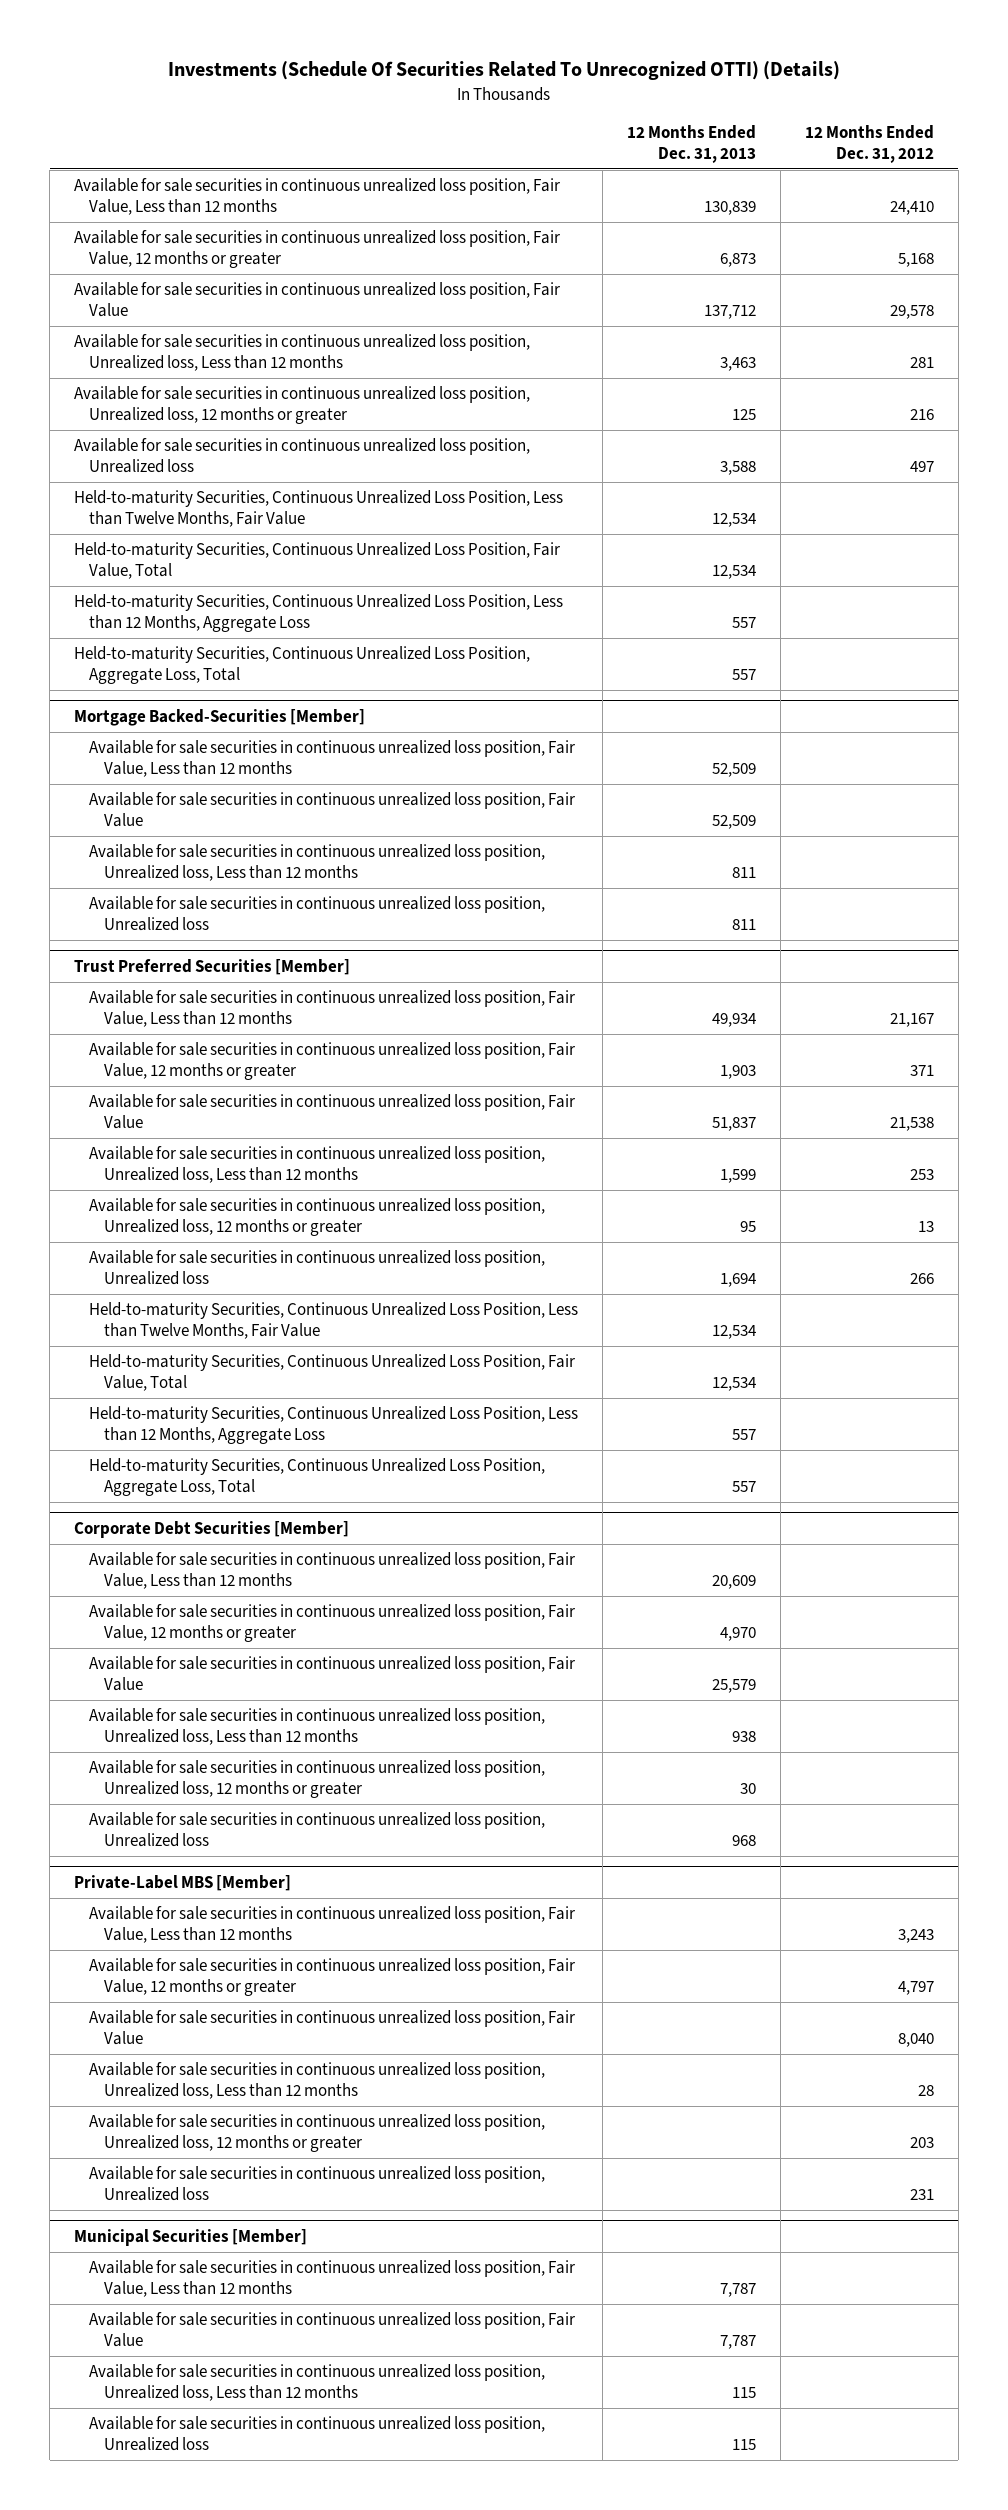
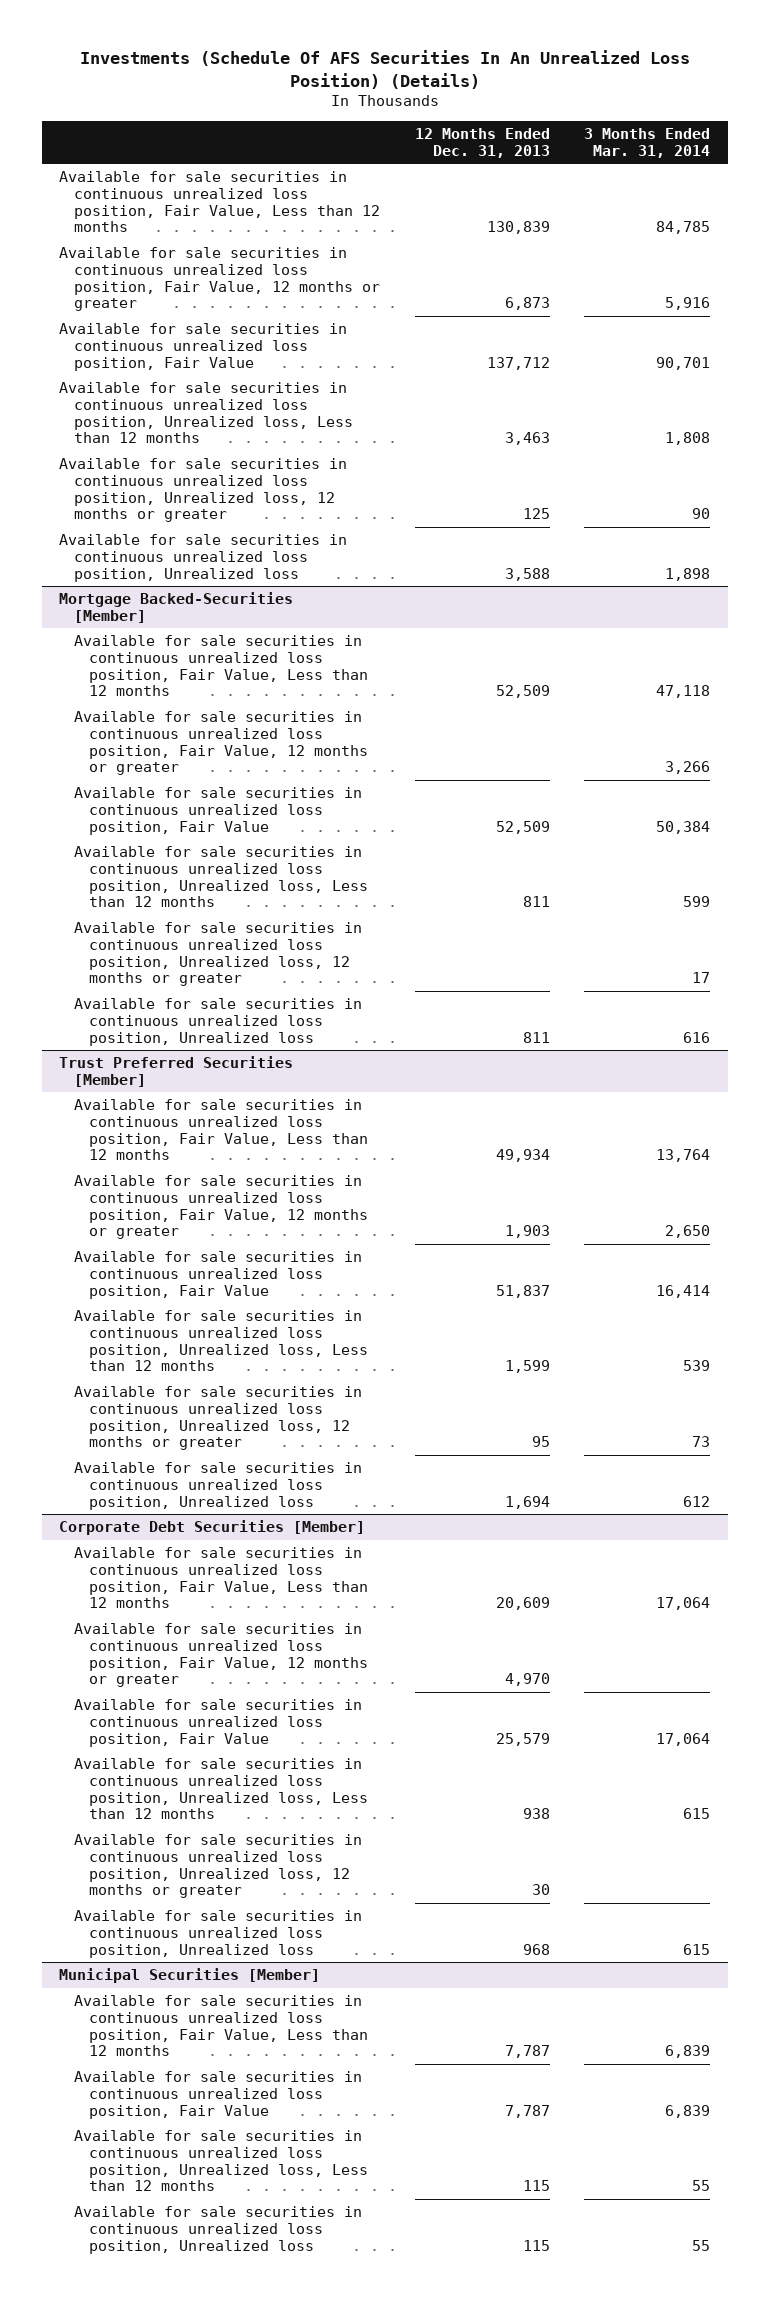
[168,61,841,81] Investments (Schedule Of Securities Related To Unrecognized OTTI) (Details) -> [79,50,690,89] Investments (Schedule Of AFS Securities In An Unrealized Loss Position) (Details)
[804,125,934,163] 12 Months Ended Dec. 31, 2012 -> none
none -> [584,127,711,158] 3 Months Ended Mar. 31, 2014
[74,490,564,527] Held-to-maturity Securities, Continuous Unrealized Loss Position, Less than Twelve Months, Fair Value -> none
[74,542,561,579] Held-to-maturity Securities, Continuous Unrealized Loss Position, Fair Value, Total -> none
[74,594,564,632] Held-to-maturity Securities, Continuous Unrealized Loss Position, Less than 12 Months, Aggregate Loss -> none
[74,646,531,684] Held-to-maturity Securities, Continuous Unrealized Loss Position, Aggregate Loss, Total -> none
none -> [74,711,369,776] Available for sale securities in continuous unrealized loss position, Fair Value, 12 months or greater
none -> [74,922,363,987] Available for sale securities in continuous unrealized loss position, Unrealized loss, 12 months or greater
[89,1302,579,1339] Held-to-maturity Securities, Continuous Unrealized Loss Position, Less than Twelve Months, Fair Value -> none
[89,1354,576,1391] Held-to-maturity Securities, Continuous Unrealized Loss Position, Fair Value, Total -> none
[89,1406,579,1444] Held-to-maturity Securities, Continuous Unrealized Loss Position, Less than 12 Months, Aggregate Loss -> none
[89,1458,546,1496] Held-to-maturity Securities, Continuous Unrealized Loss Position, Aggregate Loss, Total -> none
[74,1874,292,1891] Private-Label MBS [Member] -> none
[89,1906,576,1943] Available for sale securities in continuous unrealized loss position, Fair Value, Less than 12 months -> none
[89,1958,576,1996] Available for sale securities in continuous unrealized loss position, Fair Value, 12 months or greater -> none
[89,2010,576,2045] Available for sale securities in continuous unrealized loss position, Fair Value -> none
[89,2062,546,2099] Available for sale securities in continuous unrealized loss position, Unrealized loss, Less than 12 months -> none
[89,2114,546,2152] Available for sale securities in continuous unrealized loss position, Unrealized loss, 12 months or greater -> none
[89,2166,546,2201] Available for sale securities in continuous unrealized loss position, Unrealized loss -> none

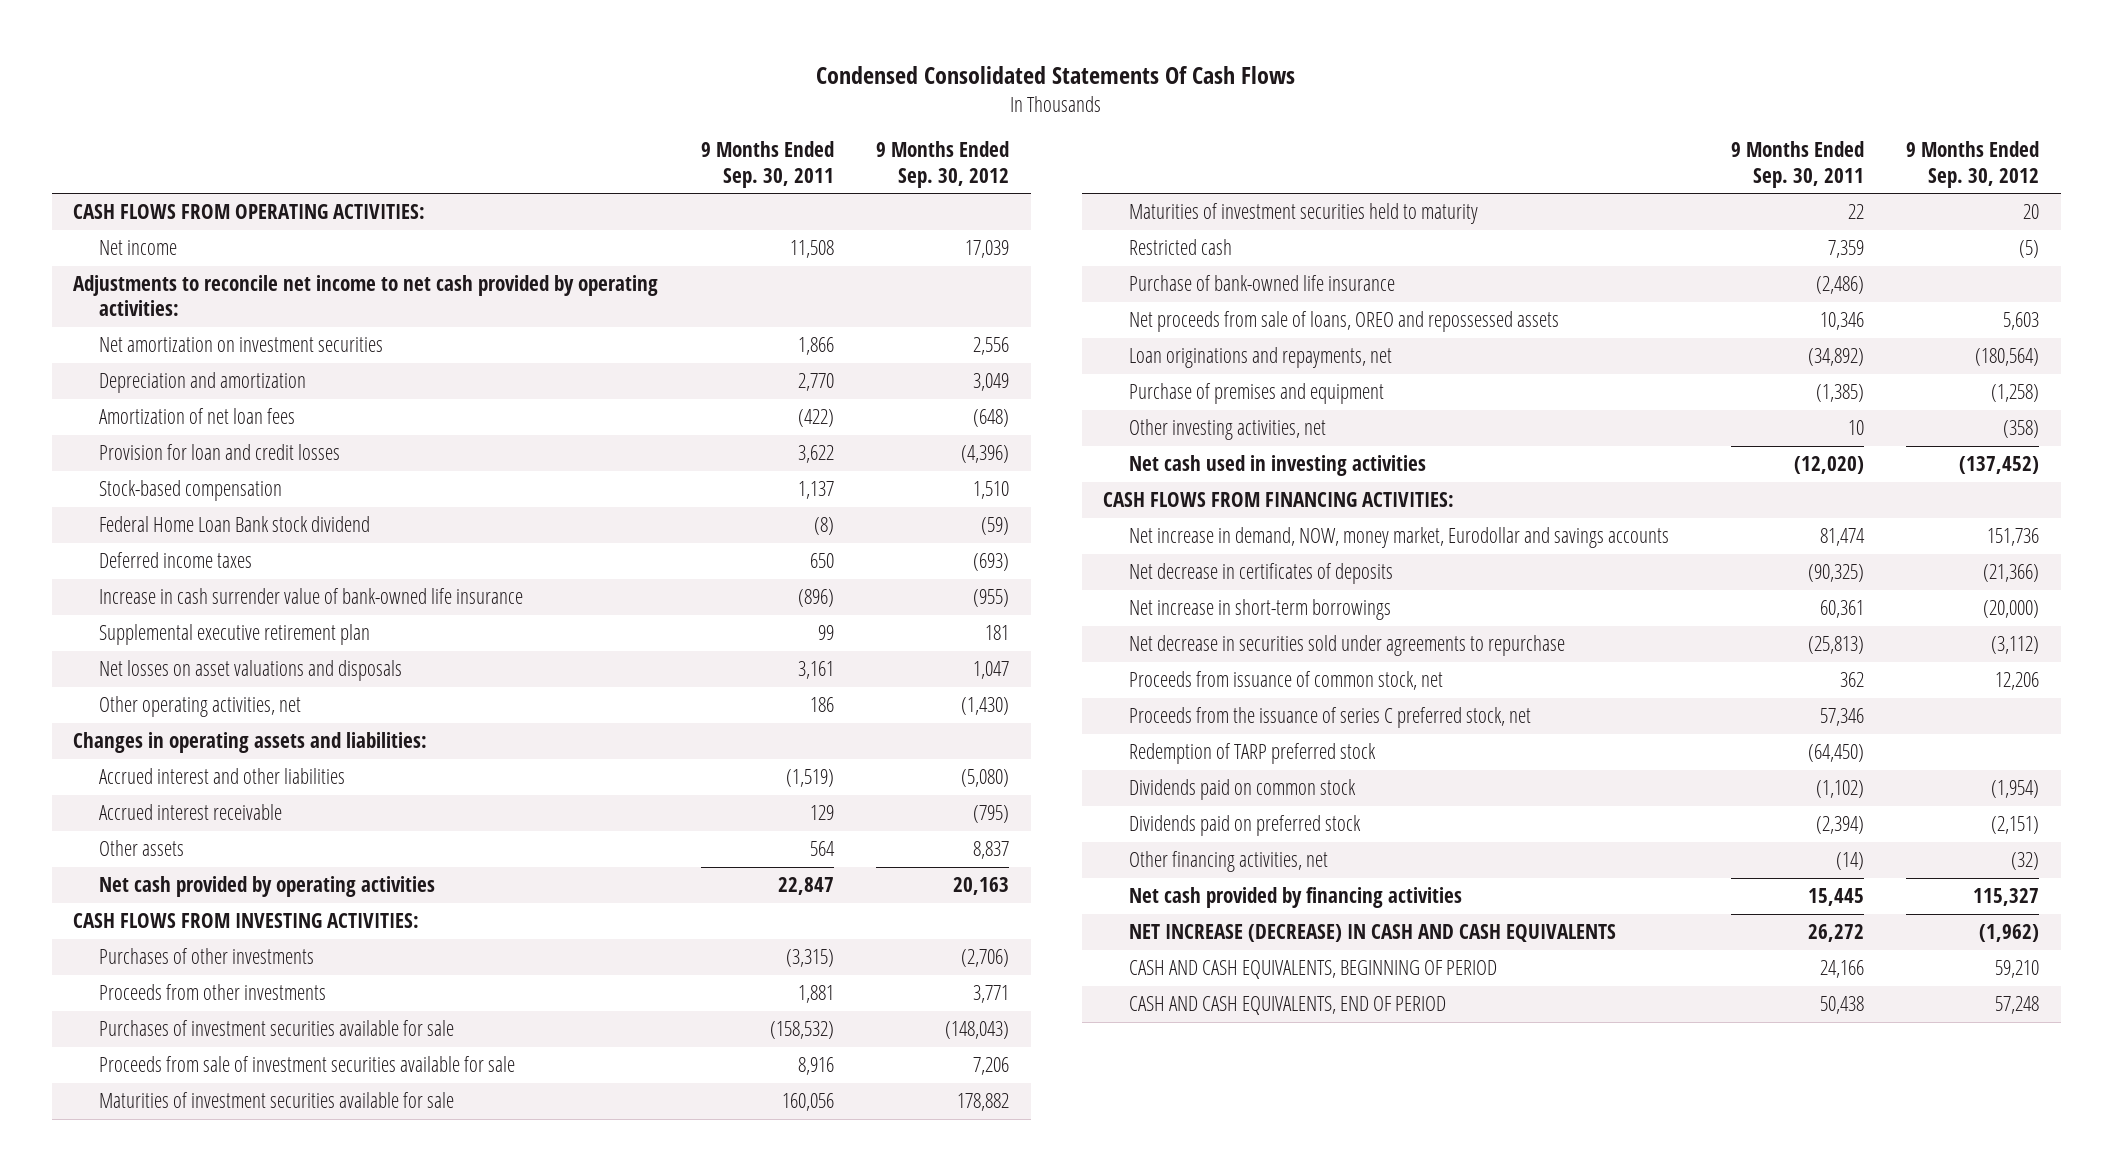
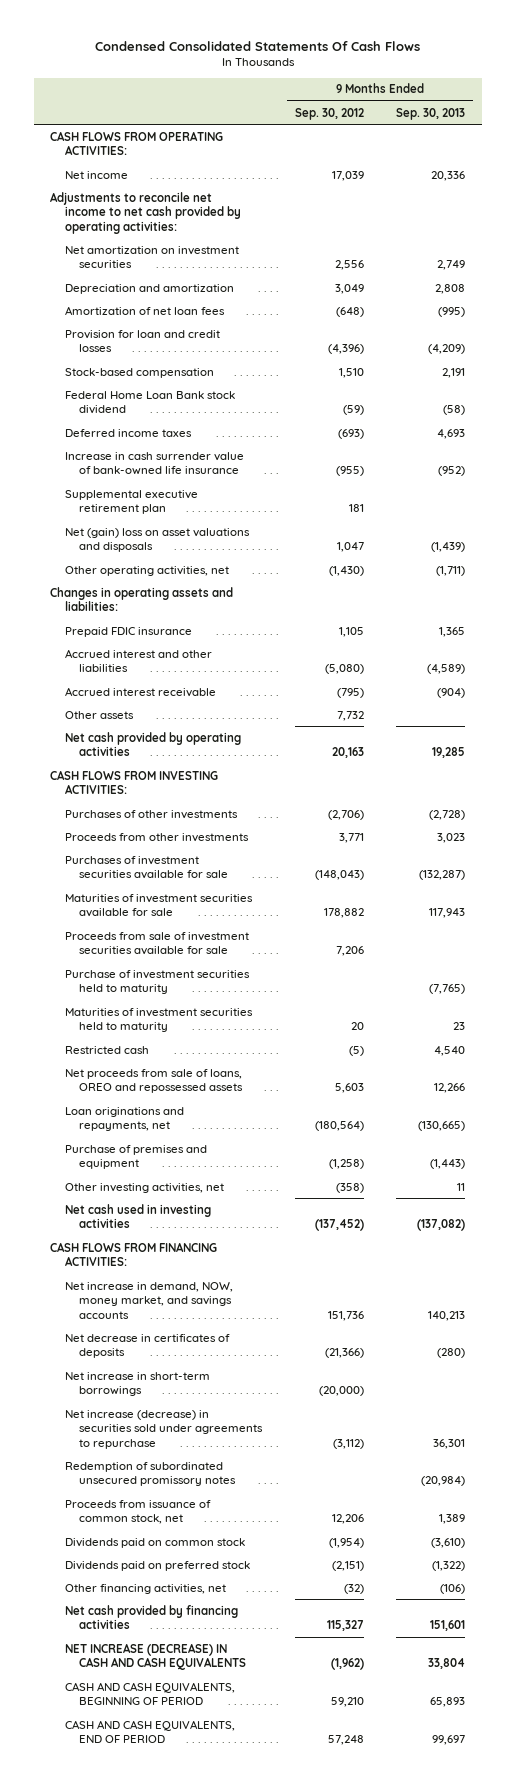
[700,141,834,188] 9 Months Ended Sep. 30, 2011 -> none
none -> [396,107,466,120] Sep. 30, 2013
[98,660,402,682] Net losses on asset valuations and disposals -> [64,527,250,553] Net (gain) loss on asset valuations and disposals
none -> [64,626,192,637] Prepaid FDIC insurance
[973,841,1010,860] 8,837 -> [336,710,364,721] 7,732
[98,1056,515,1073] Proceeds from sale of investment securities available for sale -> [64,931,249,956] Proceeds from sale of investment securities available for sale
none -> [64,969,250,995] Purchase of investment securities held to maturity
[1128,275,1395,292] Purchase of bank-owned life insurance -> none
[1128,527,1669,549] Net increase in demand, NOW, money market, Eurodollar and savings accounts -> [64,1281,233,1319] Net increase in demand, NOW, money market, and savings accounts
[1128,635,1565,657] Net decrease in securities sold under agreements to repurchase -> [64,1409,264,1449] Net increase (decrease) in securities sold under agreements to repurchase
none -> [64,1461,237,1487] Redemption of subordinated unsecured promissory notes
[1128,707,1531,729] Proceeds from the issuance of series C preferred stock, net -> none
[1128,743,1376,765] Redemption of TARP preferred stock -> none

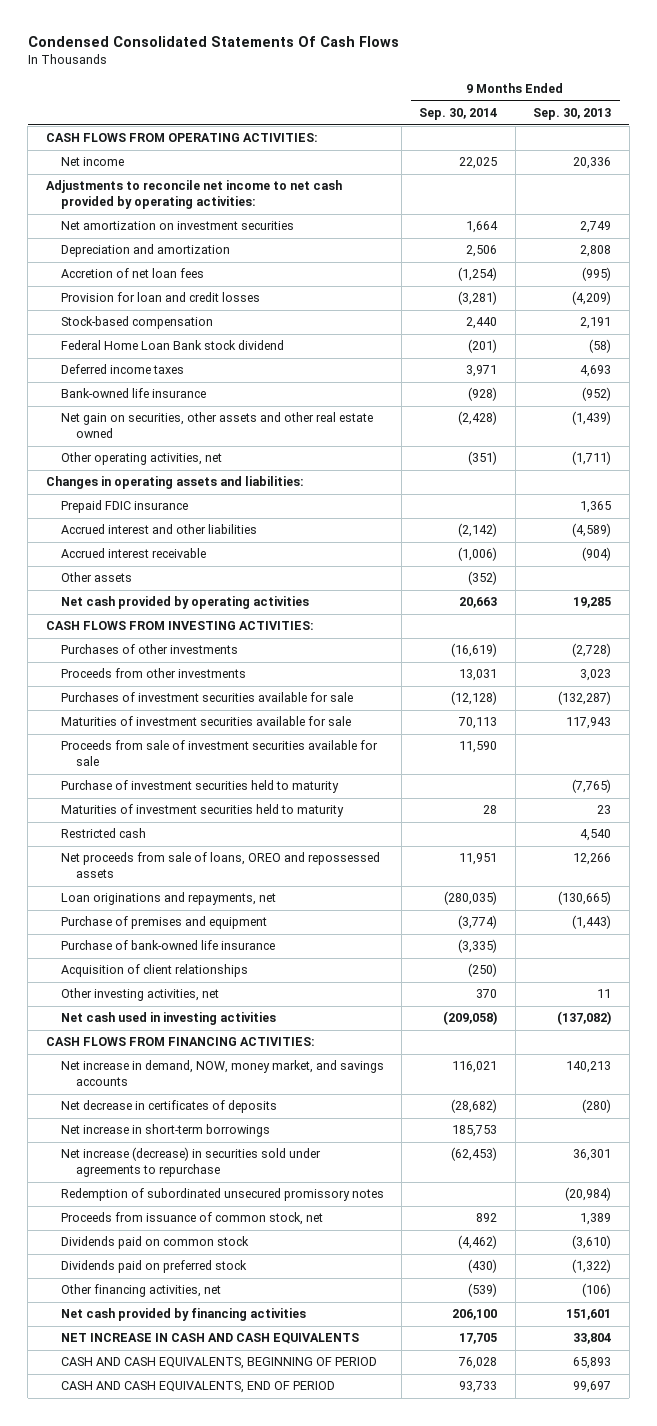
[294,107,364,120] Sep. 30, 2012 -> none
none -> [419,108,498,121] Sep. 30, 2014
[64,305,225,315] Amortization of net loan fees -> [60,268,204,279] Accretion of net loan fees
[64,489,198,515] Supplemental executive retirement plan -> none
[64,451,244,476] Increase in cash surrender value of bank-owned life insurance -> [60,388,206,399] Bank-owned life insurance
[64,527,250,553] Net (gain) loss on asset valuations and disposals -> [60,412,373,439] Net gain on securities, other assets and other real estate owned
none -> [60,940,275,951] Purchase of bank-owned life insurance
none -> [60,964,248,978] Acquisition of client relationships
[64,1642,247,1671] NET INCREASE (DECREASE) IN CASH AND CASH EQUIVALENTS -> [60,1333,359,1345] NET INCREASE IN CASH AND CASH EQUIVALENTS

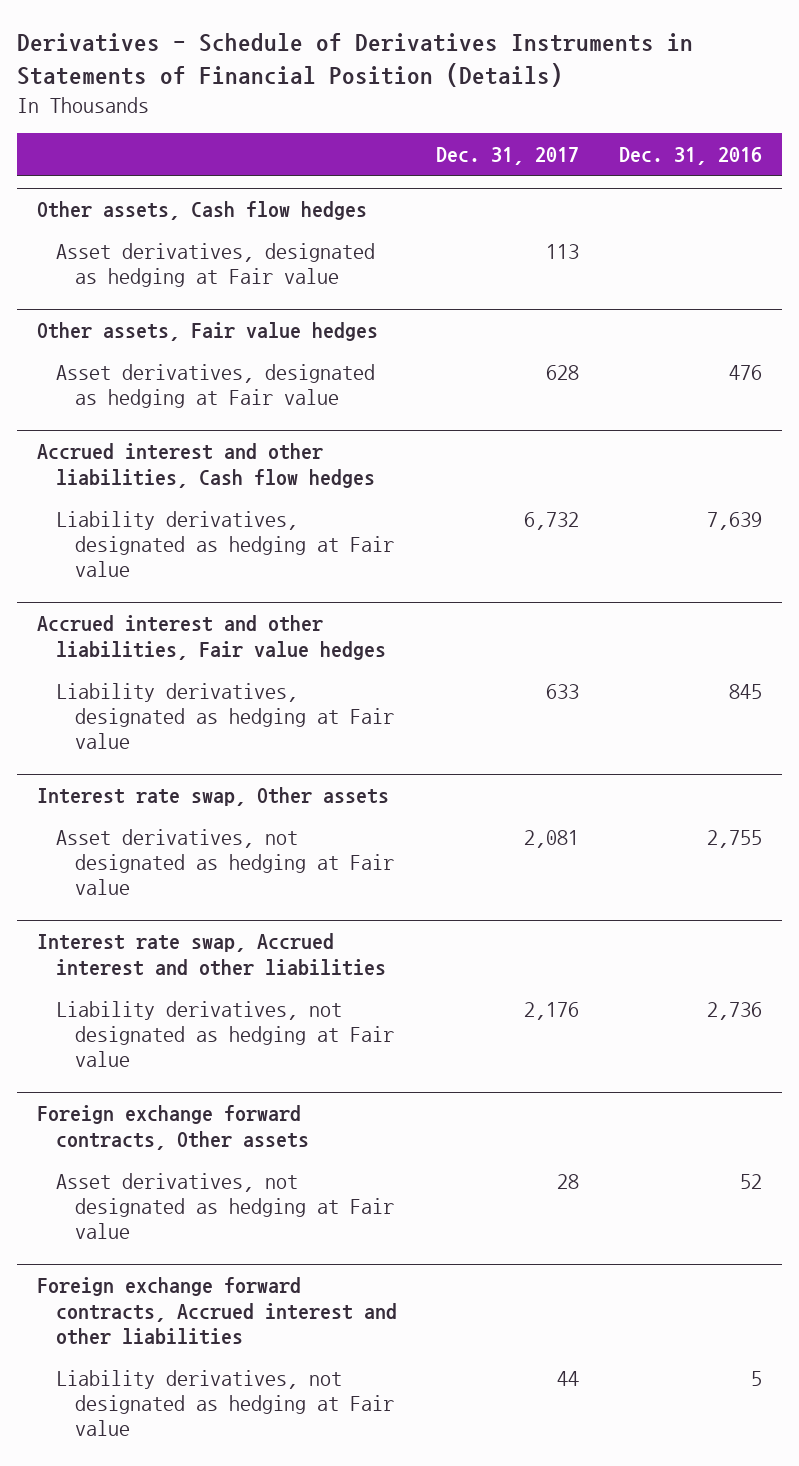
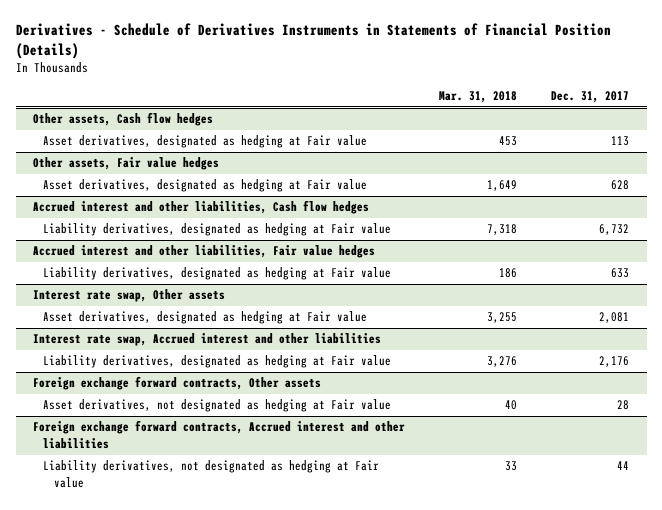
[618,147,762,166] Dec. 31, 2016 -> none
none -> [439,91,518,104] Mar. 31, 2018
[56,828,395,896] Asset derivatives, not designated as hedging at Fair value -> [43,311,368,325] Asset derivatives, designated as hedging at Fair value
[56,1000,395,1068] Liability derivatives, not designated as hedging at Fair value -> [43,355,392,369] Liability derivatives, designated as hedging at Fair value

